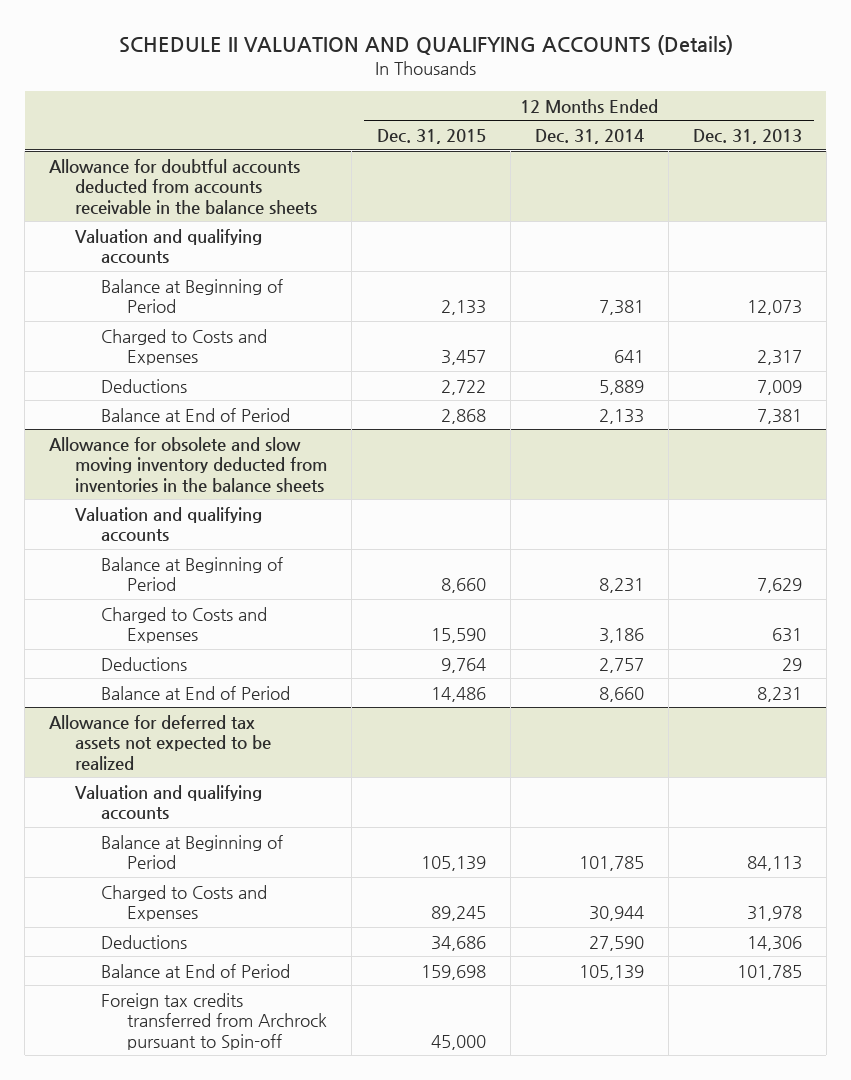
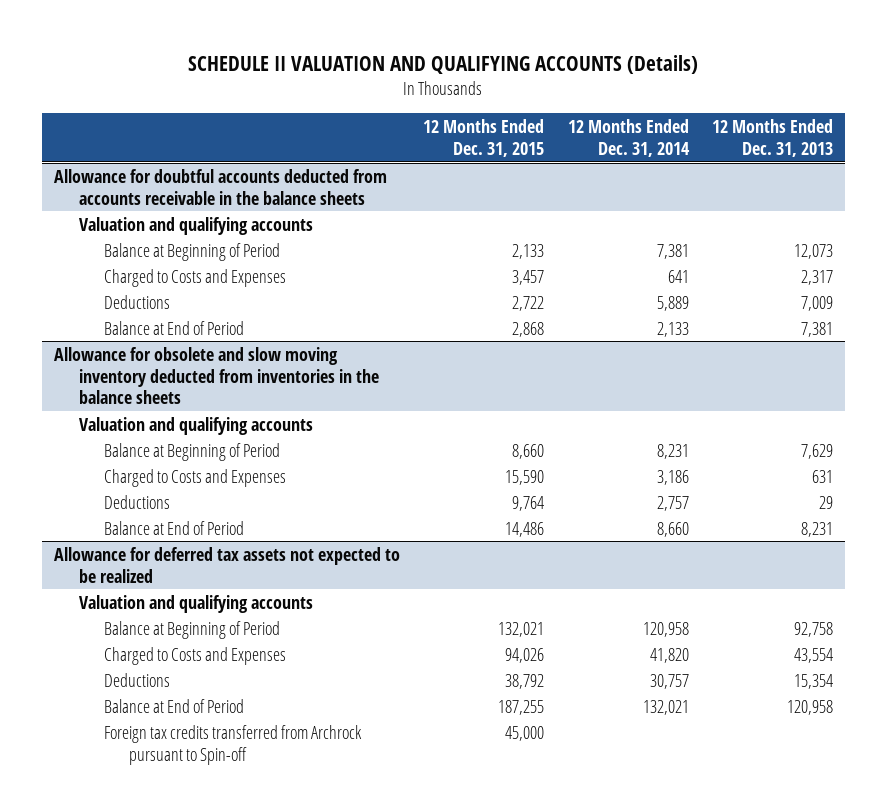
[420,856,486,872] 105,139 -> [498,621,545,637] 132,021
[578,856,644,872] 101,785 -> [642,621,689,637] 120,958
[746,856,802,872] 84,113 -> [793,621,833,637] 92,758
[430,906,486,922] 89,245 -> [505,647,545,663] 94,026
[588,906,644,922] 30,944 -> [649,647,689,663] 41,820
[746,906,802,922] 31,978 -> [793,647,833,663] 43,554
[430,935,486,951] 34,686 -> [505,673,545,689] 38,792
[588,935,644,951] 27,590 -> [649,673,689,689] 30,757
[746,935,802,951] 14,306 -> [793,673,833,689] 15,354
[420,964,486,980] 159,698 -> [498,699,545,715] 187,255
[578,964,644,980] 105,139 -> [642,699,689,715] 132,021
[736,964,802,980] 101,785 -> [786,699,833,715] 120,958

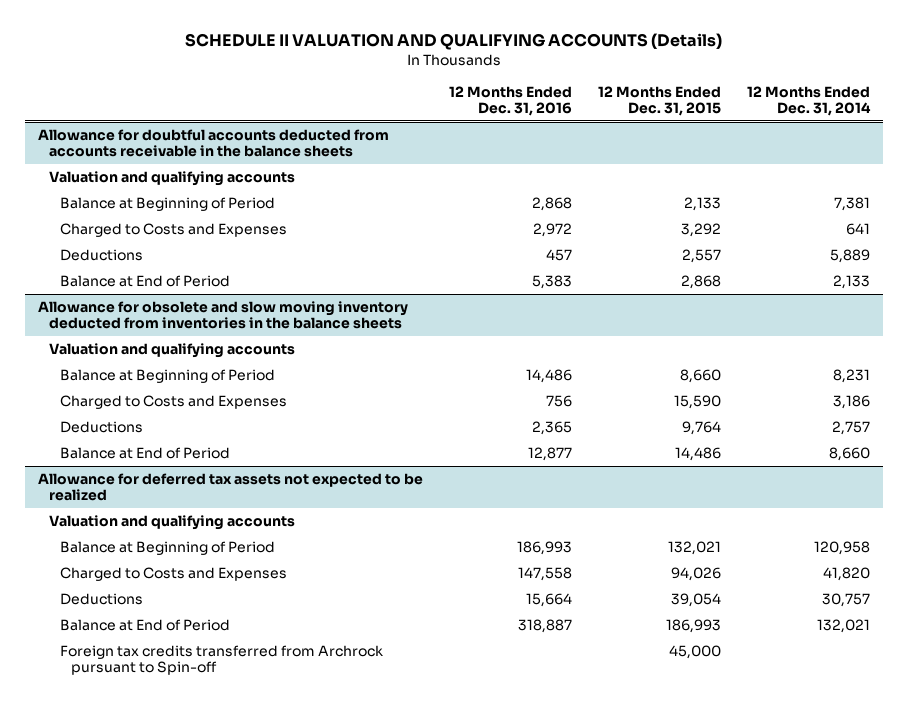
[711,119,833,157] 12 Months Ended Dec. 31, 2013 -> none
none -> [448,85,572,116] 12 Months Ended Dec. 31, 2016
[512,269,545,285] 3,457 -> [680,223,721,238] 3,292
[512,295,545,311] 2,722 -> [681,249,721,264] 2,557
[505,673,545,689] 38,792 -> [670,593,721,608] 39,054
[498,699,545,715] 187,255 -> [665,619,721,634] 186,993

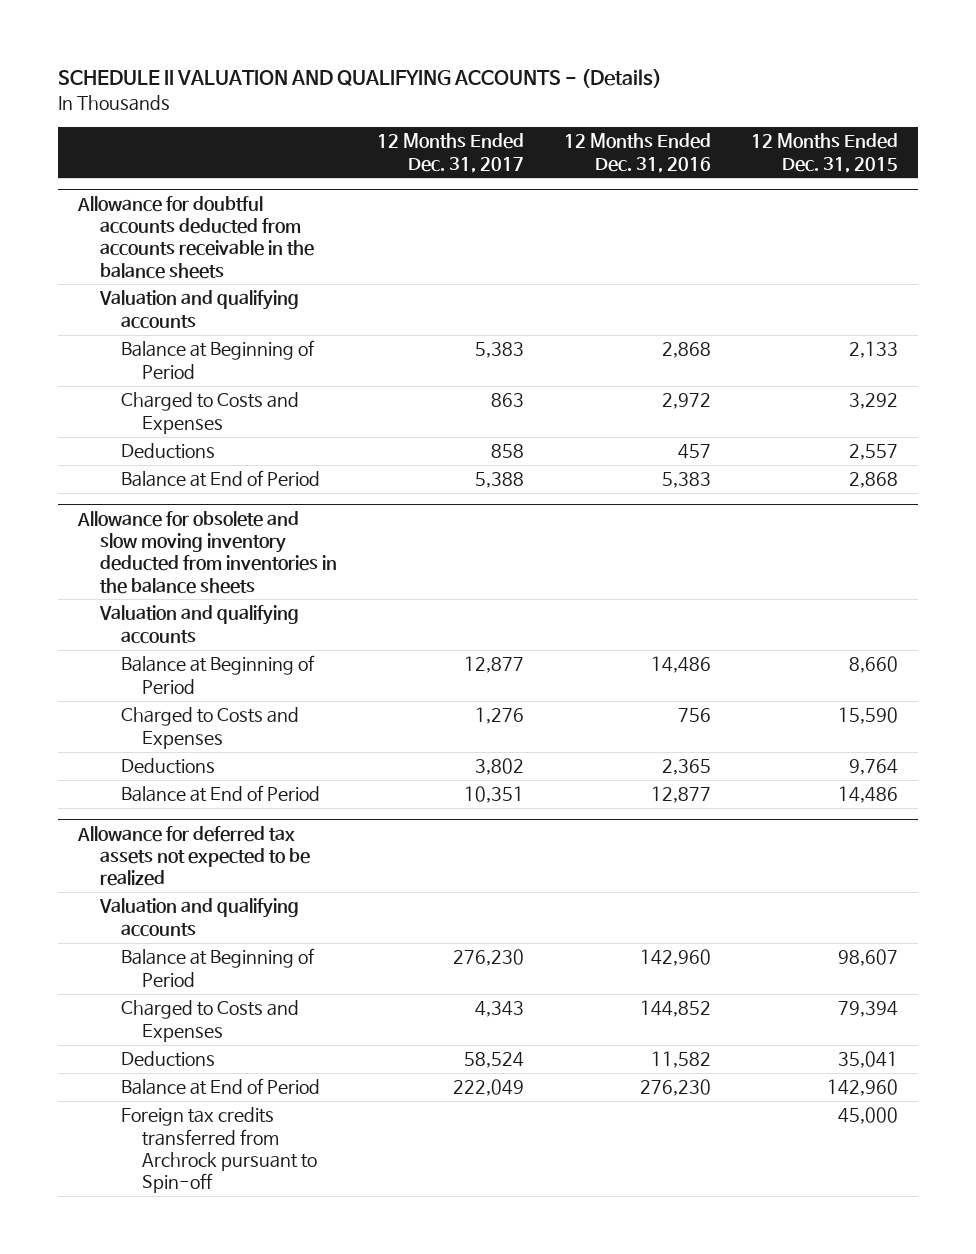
[184,33,722,51] SCHEDULE II VALUATION AND QUALIFYING ACCOUNTS (Details) -> [58,69,663,89] SCHEDULE II VALUATION AND QUALIFYING ACCOUNTS - (Details)
[746,85,871,116] 12 Months Ended Dec. 31, 2014 -> none
none -> [376,133,524,173] 12 Months Ended Dec. 31, 2017
[516,541,572,556] 186,993 -> [639,949,711,967] 142,960
[667,541,721,556] 132,021 -> [838,949,899,967] 98,607
[517,567,572,582] 147,558 -> [639,1000,711,1018] 144,852
[670,567,721,582] 94,026 -> [838,1001,899,1018] 79,394
[525,593,572,608] 15,664 -> [650,1051,711,1069] 11,582
[670,593,721,608] 39,054 -> [838,1051,899,1069] 35,041
[517,619,572,634] 318,887 -> [639,1079,711,1097] 276,230
[665,619,721,634] 186,993 -> [827,1079,899,1097] 142,960

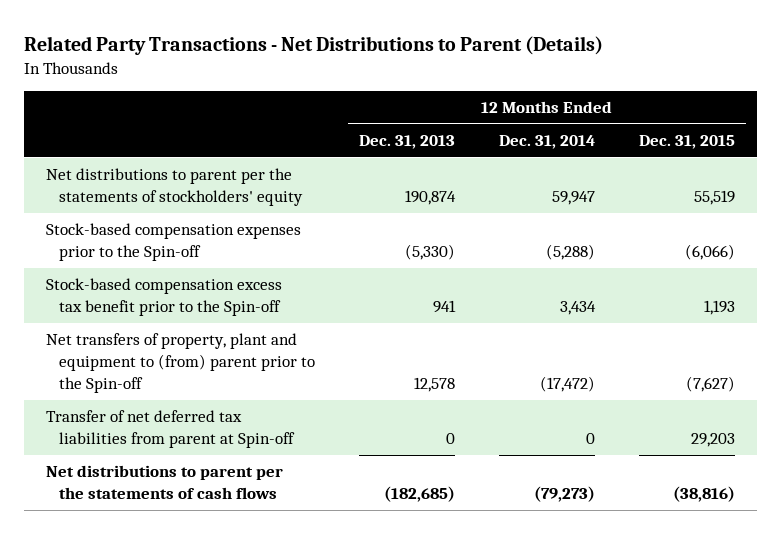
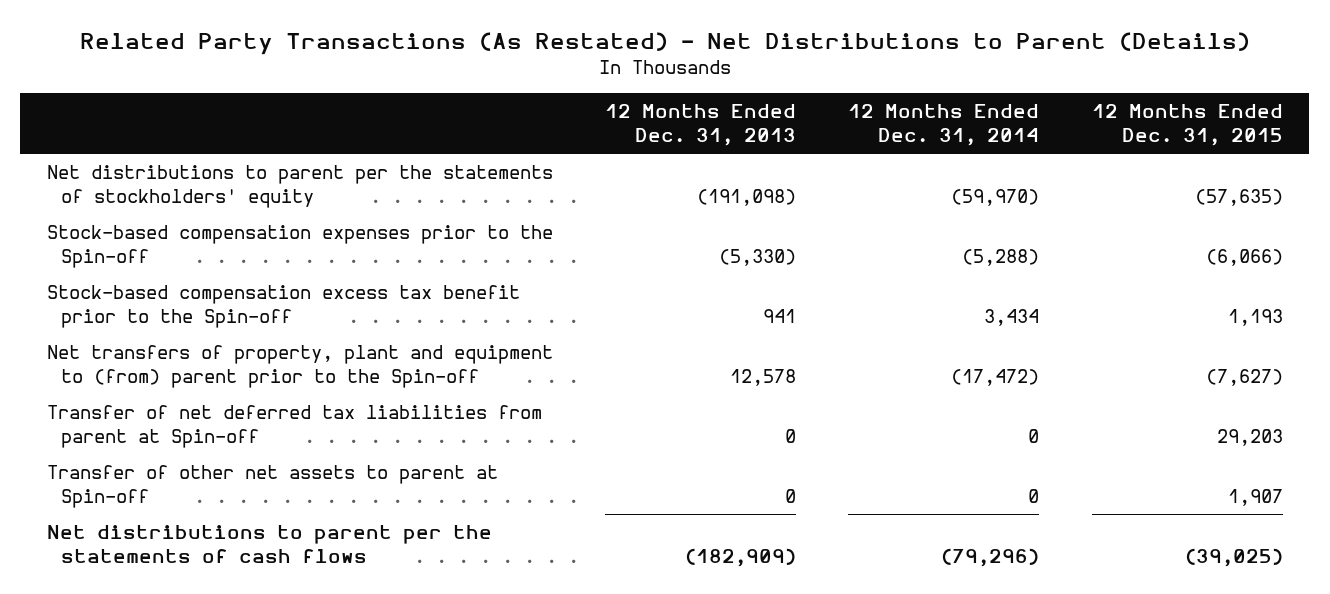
[24,35,604,55] Related Party Transactions - Net Distributions to Parent (Details) -> [79,32,1250,56] Related Party Transactions (As Restated) - Net Distributions to Parent (Details)
[405,190,457,206] 190,874 -> [697,189,797,207] (191,098)
[552,191,596,206] 59,947 -> [951,189,1040,207] (59,970)
[694,190,736,206] 55,519 -> [1194,189,1283,207] (57,635)
none -> [46,465,498,509] Transfer of other net assets to parent at Spin-off
[384,486,456,503] (182,685) -> [685,548,797,568] (182,909)
[534,486,596,503] (79,273) -> [941,548,1040,568] (79,296)
[673,486,736,503] (38,816) -> [1184,548,1283,568] (39,025)

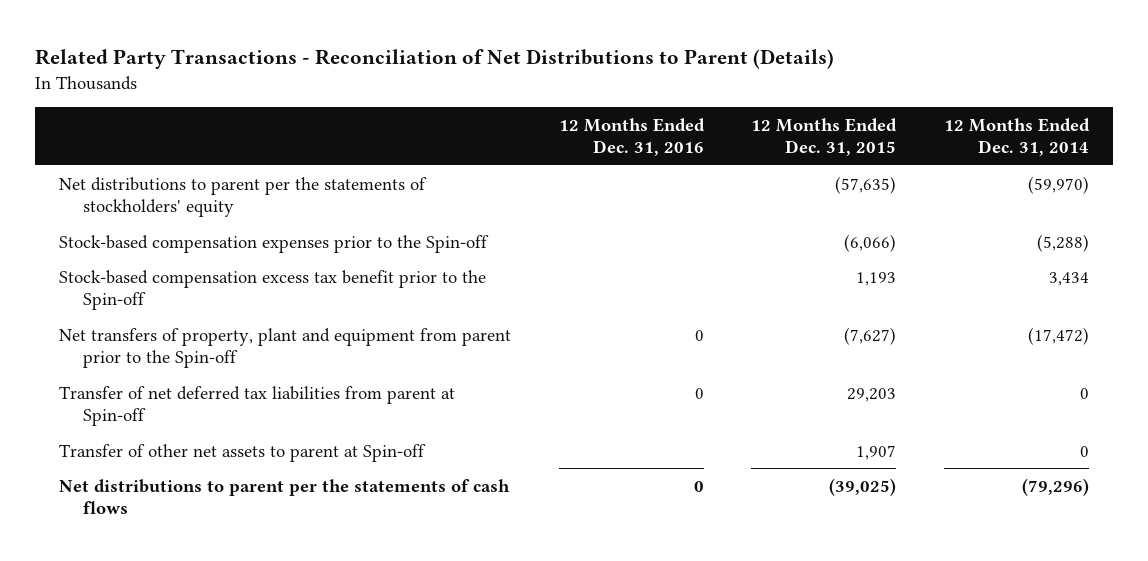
[79,32,1250,56] Related Party Transactions (As Restated) - Net Distributions to Parent (Details) -> [35,48,835,69] Related Party Transactions - Reconciliation of Net Distributions to Parent (Details)
[605,104,797,146] 12 Months Ended Dec. 31, 2013 -> none
none -> [558,117,705,157] 12 Months Ended Dec. 31, 2016
[46,345,553,389] Net transfers of property, plant and equipment to (from) parent prior to the Spin-off -> [59,327,512,369] Net transfers of property, plant and equipment from parent prior to the Spin-off

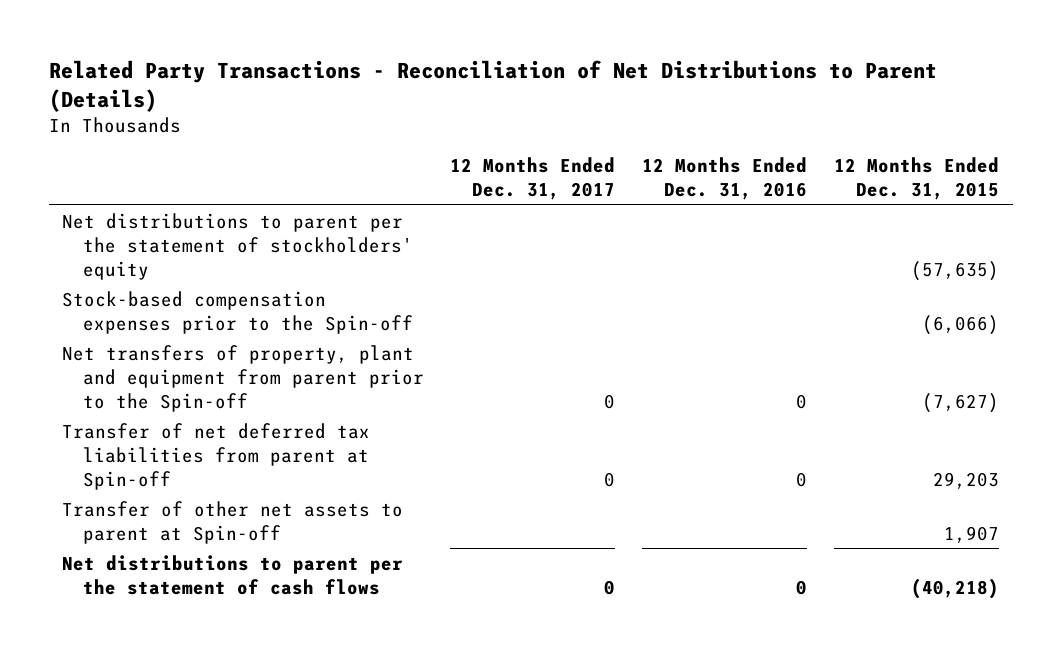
[943,117,1090,157] 12 Months Ended Dec. 31, 2014 -> none
none -> [450,156,616,200] 12 Months Ended Dec. 31, 2017
[59,176,428,218] Net distributions to parent per the statements of stockholders' equity -> [62,212,413,280] Net distributions to parent per the statement of stockholders' equity
[59,269,487,311] Stock-based compensation excess tax benefit prior to the Spin-off -> none
[59,478,511,515] Net distributions to parent per the statements of cash flows -> [62,554,404,595] Net distributions to parent per the statement of cash flows
[829,477,897,496] (39,025) -> [911,577,1000,599] (40,218)

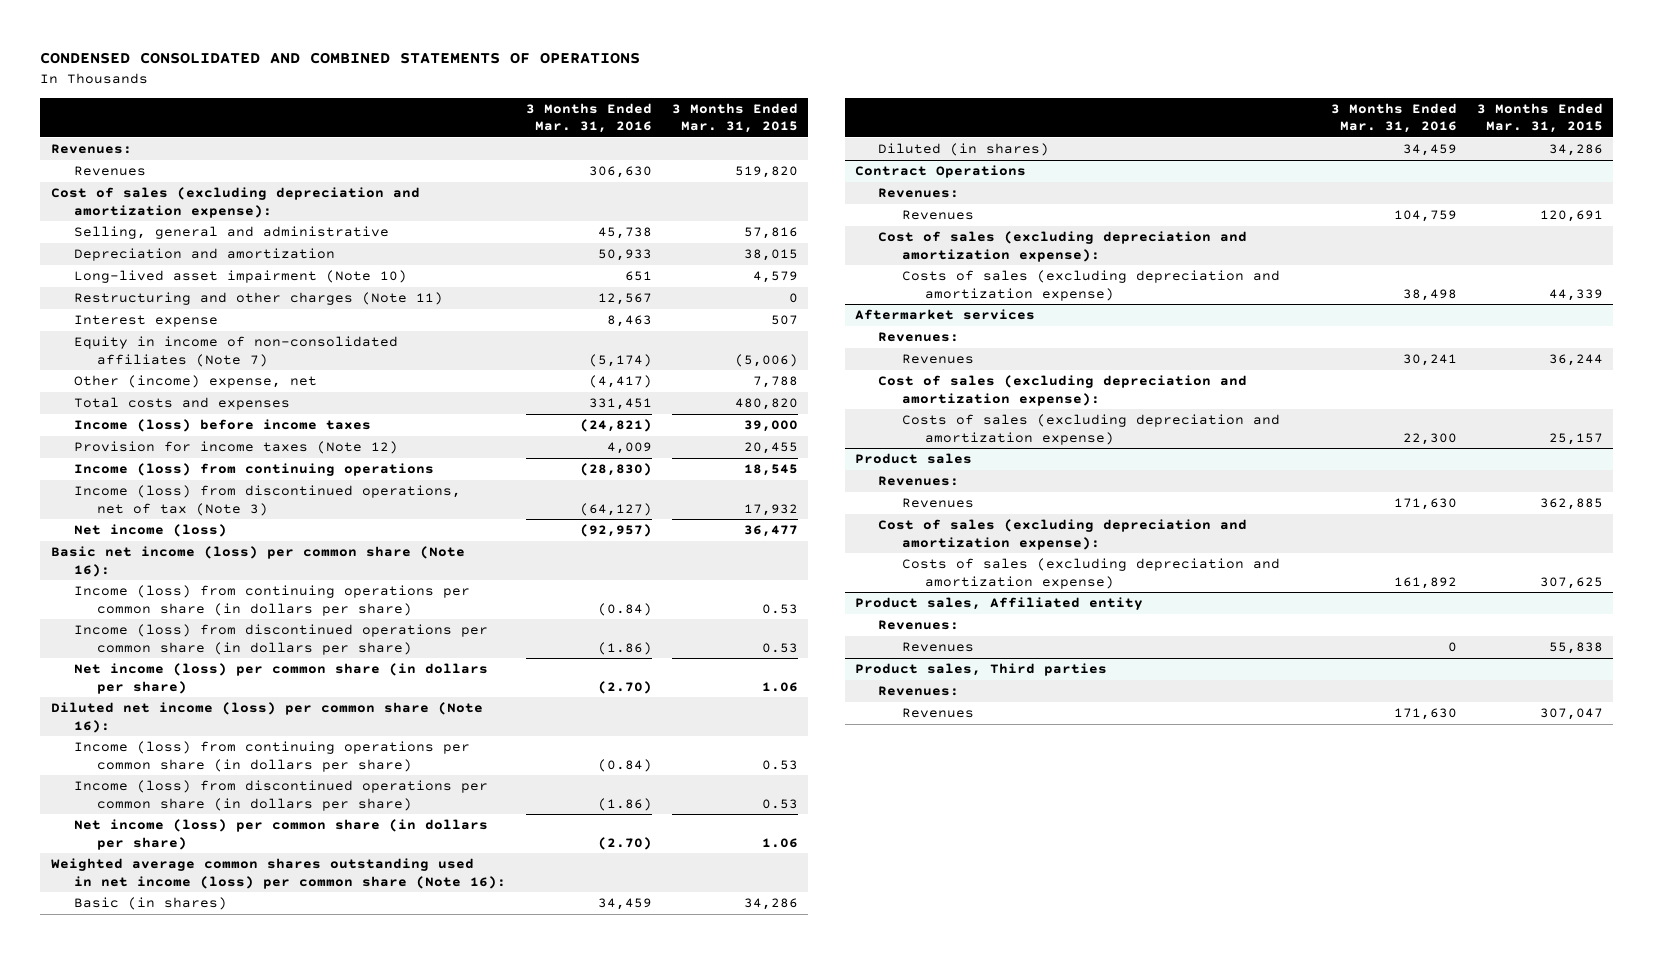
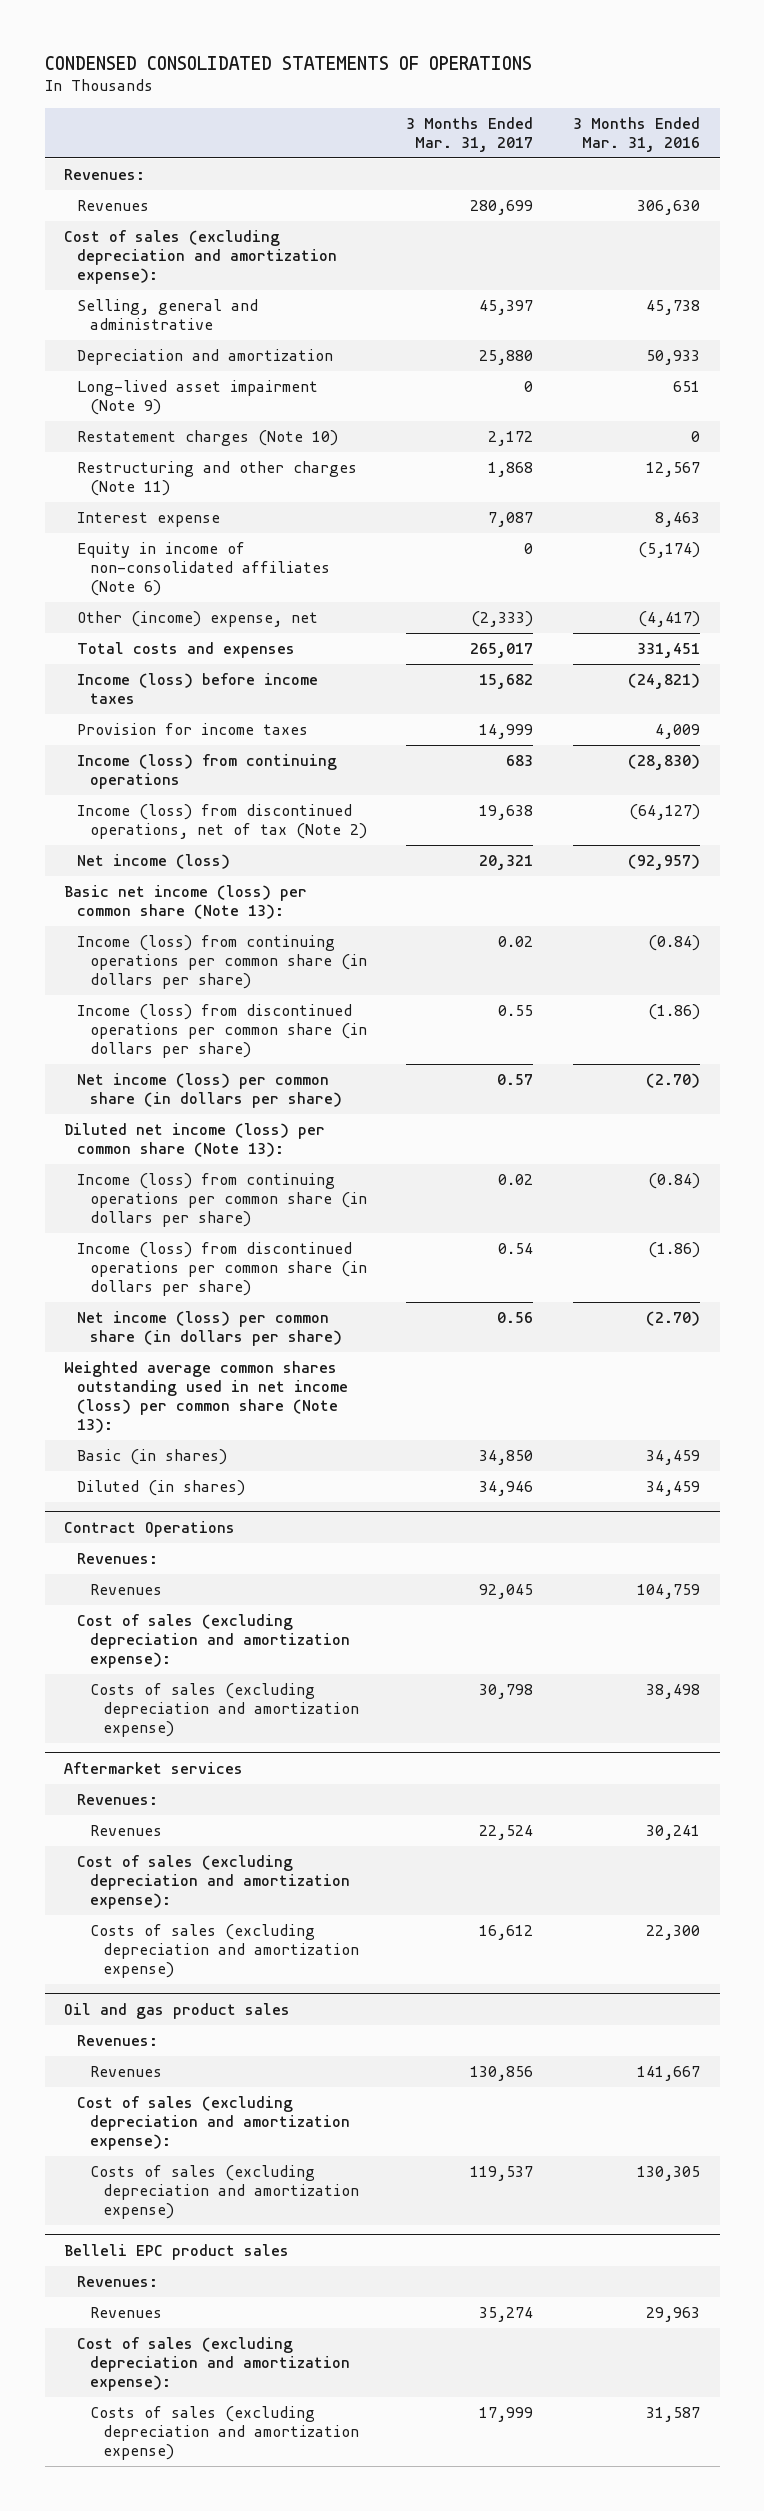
[40,52,641,65] CONDENSED CONSOLIDATED AND COMBINED STATEMENTS OF OPERATIONS -> [44,55,532,70] CONDENSED CONSOLIDATED STATEMENTS OF OPERATIONS
[672,102,799,134] 3 Months Ended Mar. 31, 2015 -> none
none -> [406,116,534,152] 3 Months Ended Mar. 31, 2017
[73,270,407,284] Long-lived asset impairment (Note 10) -> [77,380,319,416] Long-lived asset impairment (Note 9)
none -> [77,430,339,447] Restatement charges (Note 10)
[73,336,398,367] Equity in income of non-consolidated affiliates (Note 7) -> [77,542,330,597] Equity in income of non-consolidated affiliates (Note 6)
[73,441,398,455] Provision for income taxes (Note 12) -> [77,723,309,736] Provision for income taxes
[73,485,461,516] Income (loss) from discontinued operations, net of tax (Note 3) -> [77,804,367,840] Income (loss) from discontinued operations, net of tax (Note 2)
[50,546,465,577] Basic net income (loss) per common share (Note 16): -> [64,885,308,920] Basic net income (loss) per common share (Note 13):
[50,702,483,733] Diluted net income (loss) per common share (Note 16): -> [64,1123,326,1158] Diluted net income (loss) per common share (Note 13):
[50,858,506,889] Weighted average common shares outstanding used in net income (loss) per common share (Note 16): -> [64,1361,349,1434] Weighted average common shares outstanding used in net income (loss) per common share (Note 13):
[855,453,973,465] Product sales -> none
none -> [64,2002,291,2019] Oil and gas product sales
[1393,498,1457,511] 171,630 -> [636,2066,700,2082] 141,667
[855,597,1144,611] Product sales, Affiliated entity -> none
[878,620,960,631] Revenues: -> none
[901,642,974,653] Revenues -> none
[855,663,1108,677] Product sales, Third parties -> none
[1393,576,1457,589] 161,892 -> [636,2166,700,2182] 130,305
none -> [64,2243,290,2260] Belleli EPC product sales
[1393,708,1457,721] 171,630 -> [645,2307,700,2323] 29,963
none -> [77,2337,350,2392] Cost of sales (excluding depreciation and amortization expense):
none -> [89,2406,359,2461] Costs of sales (excluding depreciation and amortization expense)

